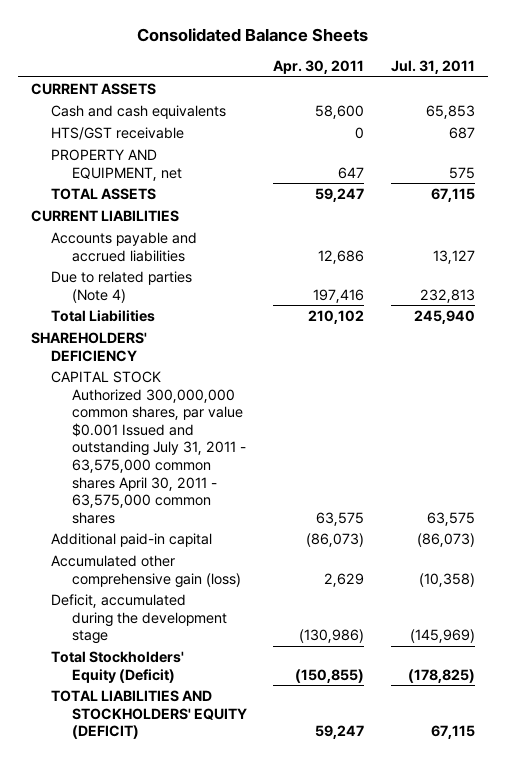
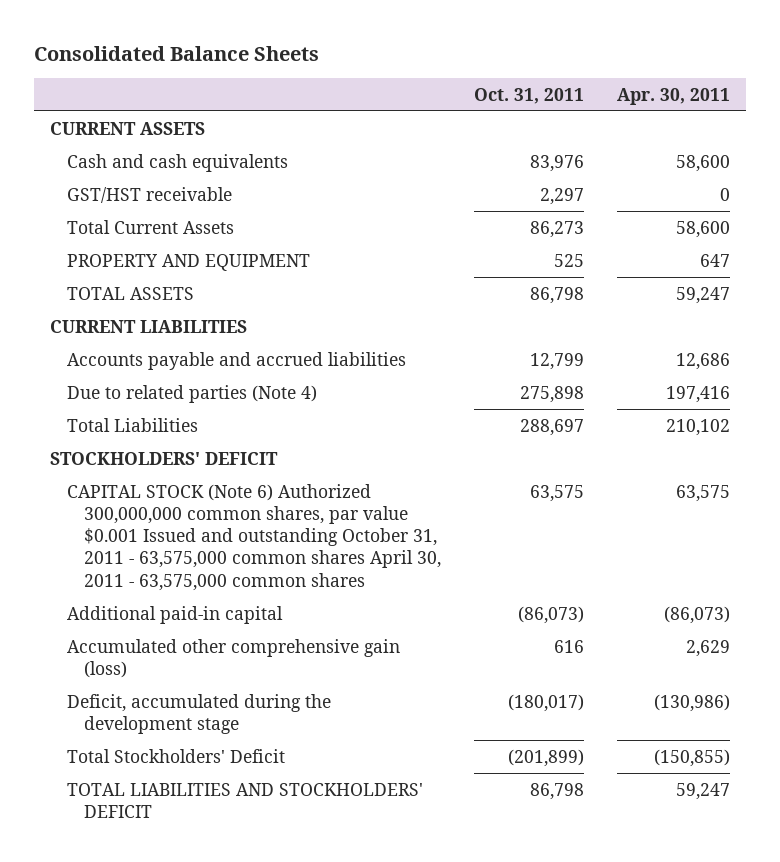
[390,60,475,75] Jul. 31, 2011 -> none
none -> [474,87,585,104] Oct. 31, 2011
[51,127,185,141] HTS/GST receivable -> [67,186,233,203] GST/HST receivable
none -> [67,219,235,234] Total Current Assets
[51,149,182,181] PROPERTY AND EQUIPMENT, net -> [67,253,311,271] PROPERTY AND EQUIPMENT
[31,332,148,362] SHAREHOLDERS' DEFICIENCY -> [50,451,279,465] STOCKHOLDERS' DEFICIT
[51,371,246,524] CAPITAL STOCK Authorized 300,000,000 common shares, par value $0.001 Issued and outstanding July 31, 2011 - 63,575,000 common shares April 30, 2011 - 63,575,000 common shares -> [67,483,442,591] CAPITAL STOCK (Note 6) Authorized 300,000,000 common shares, par value $0.001 Issued and outstanding October 31, 2011 - 63,575,000 common shares April 30, 2011 - 63,575,000 common shares
[51,651,185,683] Total Stockholders' Equity (Deficit) -> [67,748,286,763] Total Stockholders' Deficit
[51,690,247,740] TOTAL LIABILITIES AND STOCKHOLDERS' EQUITY (DEFICIT) -> [67,782,424,818] TOTAL LIABILITIES AND STOCKHOLDERS' DEFICIT

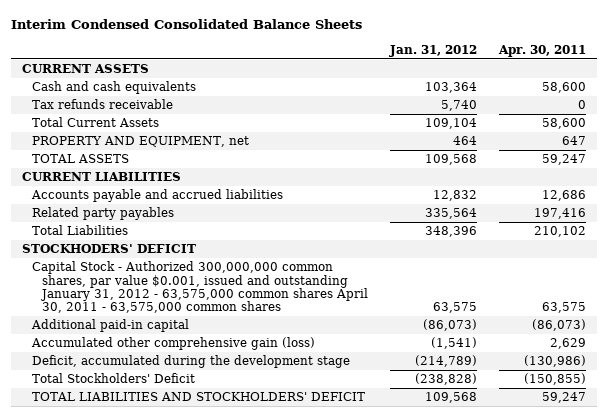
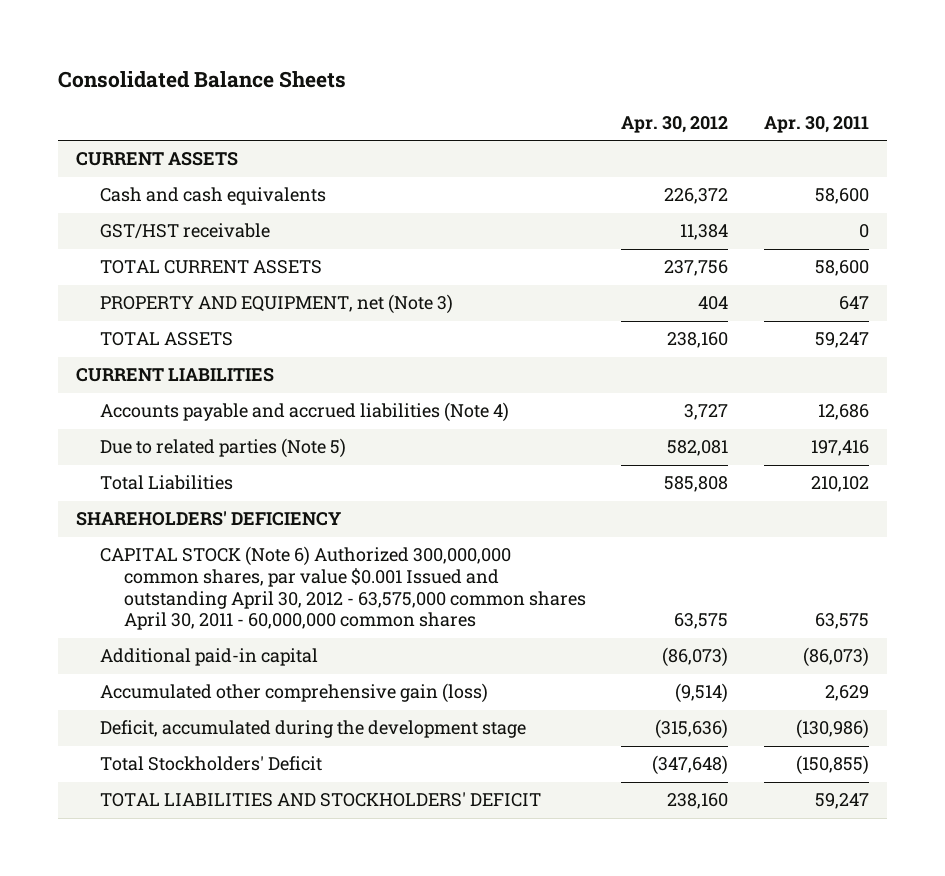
[11,18,363,29] Interim Condensed Consolidated Balance Sheets -> [58,70,347,88] Consolidated Balance Sheets
[388,44,477,57] Jan. 31, 2012 -> none
none -> [621,116,729,134] Apr. 30, 2012
[32,99,174,110] Tax refunds receivable -> [100,223,271,240] GST/HST receivable
[32,117,160,128] Total Current Assets -> [100,260,323,275] TOTAL CURRENT ASSETS
[32,136,250,148] PROPERTY AND EQUIPMENT, net -> [100,294,454,315] PROPERTY AND EQUIPMENT, net (Note 3)
[31,189,284,203] Accounts payable and accrued liabilities -> [100,402,510,423] Accounts payable and accrued liabilities (Note 4)
[32,207,175,221] Related party payables -> [100,438,347,459] Due to related parties (Note 5)
[22,244,197,254] STOCKHODERS' DEFICIT -> [76,511,342,527] SHAREHOLDERS' DEFICIENCY
[32,261,368,314] Capital Stock - Authorized 300,000,000 common shares, par value $0.001, issued and outstanding January 31, 2012 - 63,575,000 common shares April 30, 2011 - 63,575,000 common shares -> [100,546,586,631] CAPITAL STOCK (Note 6) Authorized 300,000,000 common shares, par value $0.001 Issued and outstanding April 30, 2012 - 63,575,000 common shares April 30, 2011 - 60,000,000 common shares

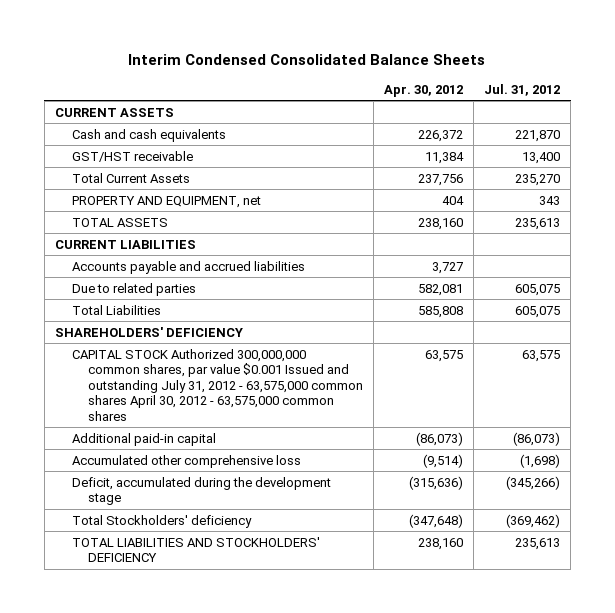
[58,70,347,88] Consolidated Balance Sheets -> [128,53,486,65] Interim Condensed Consolidated Balance Sheets
[763,116,869,134] Apr. 30, 2011 -> none
none -> [484,83,561,96] Jul. 31, 2012
[100,260,323,275] TOTAL CURRENT ASSETS -> [71,172,190,183] Total Current Assets
[100,294,454,315] PROPERTY AND EQUIPMENT, net (Note 3) -> [71,195,261,208] PROPERTY AND EQUIPMENT, net
[100,402,510,423] Accounts payable and accrued liabilities (Note 4) -> [71,260,305,274] Accounts payable and accrued liabilities
[100,438,347,459] Due to related parties (Note 5) -> [71,282,196,296] Due to related parties
[100,546,586,631] CAPITAL STOCK (Note 6) Authorized 300,000,000 common shares, par value $0.001 Issued and outstanding April 30, 2012 - 63,575,000 common shares April 30, 2011 - 60,000,000 common shares -> [71,348,364,421] CAPITAL STOCK Authorized 300,000,000 common shares, par value $0.001 Issued and outstanding July 31, 2012 - 63,575,000 common shares April 30, 2012 - 63,575,000 common shares
[100,683,489,704] Accumulated other comprehensive gain (loss) -> [71,454,301,468] Accumulated other comprehensive loss
[100,756,323,772] Total Stockholders' Deficit -> [71,514,252,528] Total Stockholders' deficiency
[100,792,542,808] TOTAL LIABILITIES AND STOCKHOLDERS' DEFICIT -> [71,536,320,563] TOTAL LIABILITIES AND STOCKHOLDERS' DEFICIENCY

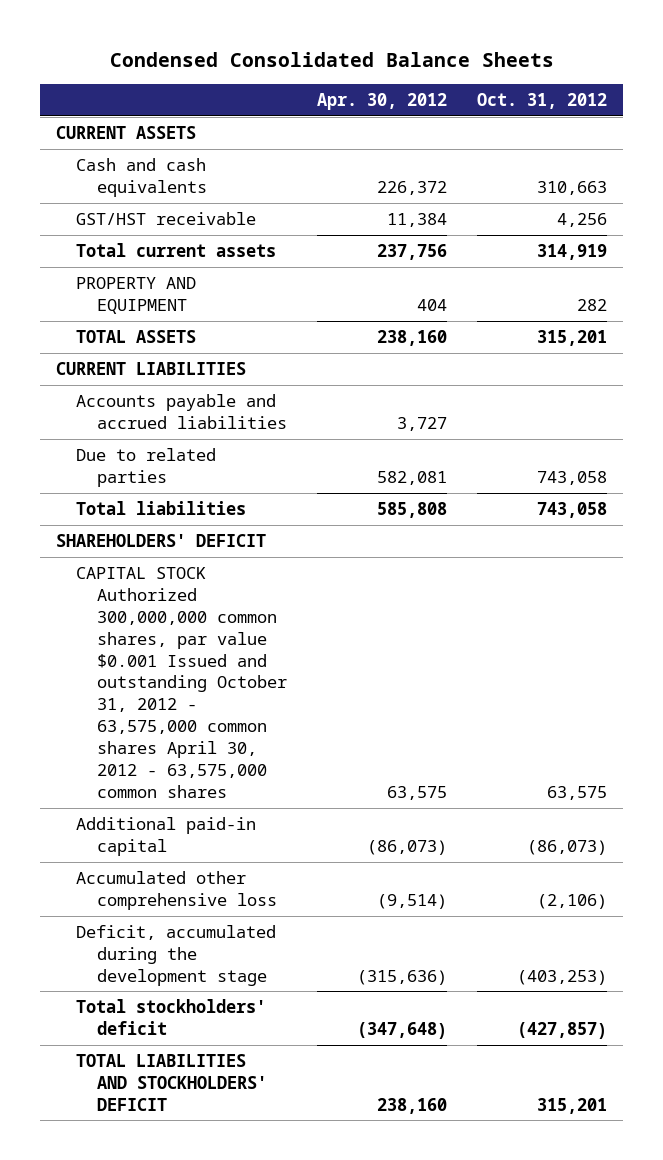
[128,53,486,65] Interim Condensed Consolidated Balance Sheets -> [109,51,554,67] Condensed Consolidated Balance Sheets
[484,83,561,96] Jul. 31, 2012 -> none
none -> [477,92,608,109] Oct. 31, 2012
[71,172,190,183] Total Current Assets -> [76,242,277,257] Total current assets
[71,195,261,208] PROPERTY AND EQUIPMENT, net -> [76,276,197,314] PROPERTY AND EQUIPMENT
[71,304,161,315] Total Liabilities -> [76,500,247,515] Total liabilities
[54,326,243,337] SHAREHOLDERS' DEFICIENCY -> [55,533,266,547] SHAREHOLDERS' DEFICIT
[71,348,364,421] CAPITAL STOCK Authorized 300,000,000 common shares, par value $0.001 Issued and outstanding July 31, 2012 - 63,575,000 common shares April 30, 2012 - 63,575,000 common shares -> [76,566,287,798] CAPITAL STOCK Authorized 300,000,000 common shares, par value $0.001 Issued and outstanding October 31, 2012 - 63,575,000 common shares April 30, 2012 - 63,575,000 common shares
[71,514,252,528] Total Stockholders' deficiency -> [76,998,267,1035] Total stockholders' deficit
[71,536,320,563] TOTAL LIABILITIES AND STOCKHOLDERS' DEFICIENCY -> [76,1053,267,1111] TOTAL LIABILITIES AND STOCKHOLDERS' DEFICIT

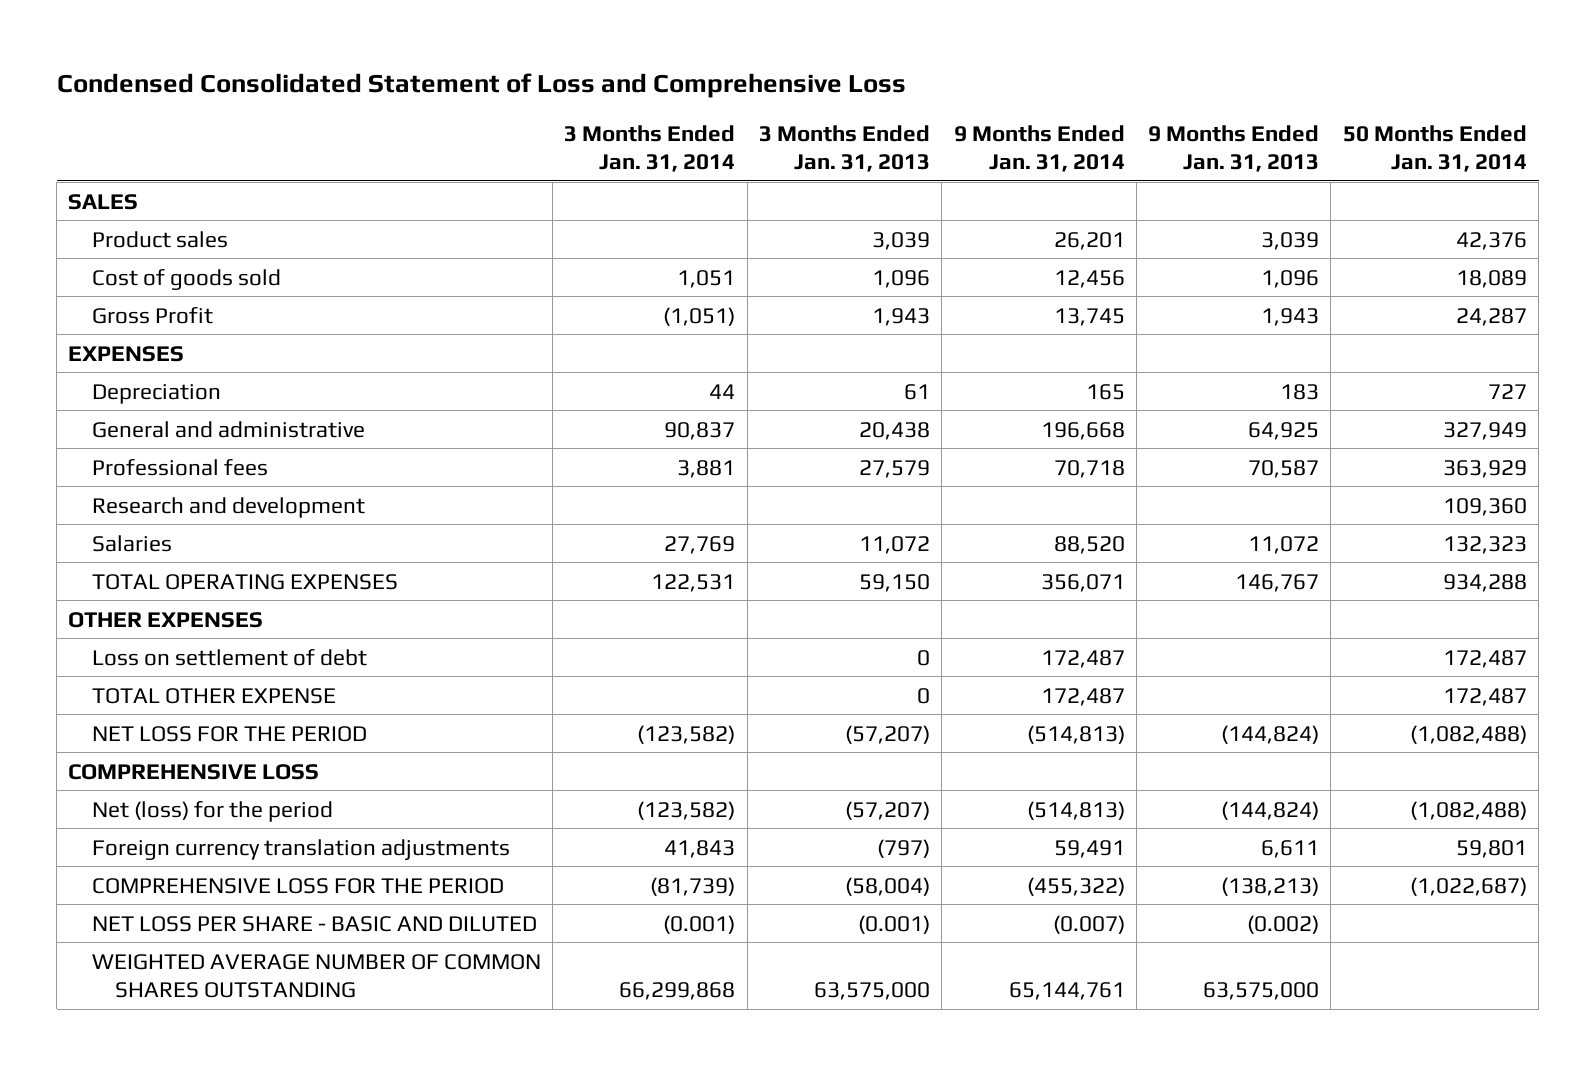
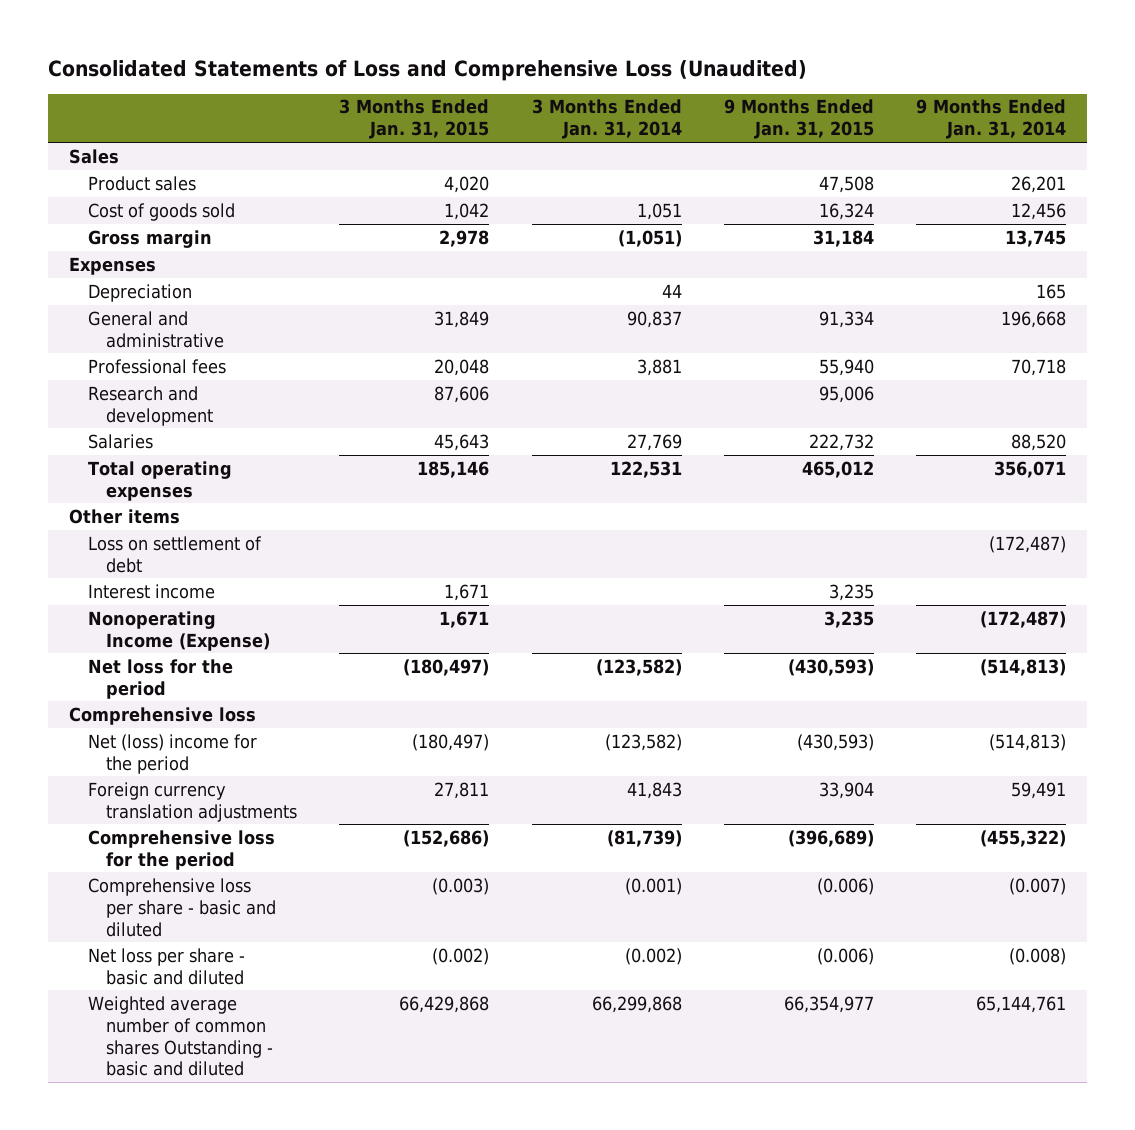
[56,72,906,98] Condensed Consolidated Statement of Loss and Comprehensive Loss -> [48,59,808,81] Consolidated Statements of Loss and Comprehensive Loss (Unaudited)
[758,124,930,173] 3 Months Ended Jan. 31, 2013 -> none
[1148,124,1320,173] 9 Months Ended Jan. 31, 2013 -> none
[1342,124,1527,173] 50 Months Ended Jan. 31, 2014 -> none
none -> [339,99,490,140] 3 Months Ended Jan. 31, 2015
none -> [723,99,874,140] 9 Months Ended Jan. 31, 2015
[68,193,139,210] SALES -> [69,148,120,164] Sales
[91,306,213,324] Gross Profit -> [87,229,212,248] Gross margin
[68,345,185,362] EXPENSES -> [69,256,157,275] Expenses
[91,573,398,590] TOTAL OPERATING EXPENSES -> [87,460,232,501] Total operating expenses
[68,611,264,628] OTHER EXPENSES -> [69,508,181,524] Other items
[1040,649,1125,668] 172,487 -> [988,535,1066,553] (172,487)
none -> [87,583,215,599] Interest income
[91,687,336,704] TOTAL OTHER EXPENSE -> [87,610,271,651] Nonoperating Income (Expense)
[1040,687,1125,706] 172,487 -> [979,610,1066,628] (172,487)
[91,725,367,742] NET LOSS FOR THE PERIOD -> [87,658,233,699] Net loss for the period
[68,763,320,780] COMPREHENSIVE LOSS -> [69,706,257,725] Comprehensive loss
[91,800,333,822] Net (loss) for the period -> [87,733,257,774] Net (loss) income for the period
[91,877,504,894] COMPREHENSIVE LOSS FOR THE PERIOD -> [87,829,275,870] Comprehensive loss for the period
none -> [87,877,277,937] Comprehensive loss per share - basic and diluted
[91,915,537,932] NET LOSS PER SHARE - BASIC AND DILUTED -> [87,947,245,985] Net loss per share - basic and diluted
[663,914,736,934] (0.001) -> [624,947,682,965] (0.002)
[1052,914,1125,934] (0.007) -> [1008,947,1066,965] (0.008)
[91,953,541,998] WEIGHTED AVERAGE NUMBER OF COMMON SHARES OUTSTANDING -> [87,995,274,1077] Weighted average number of common shares Outstanding - basic and diluted

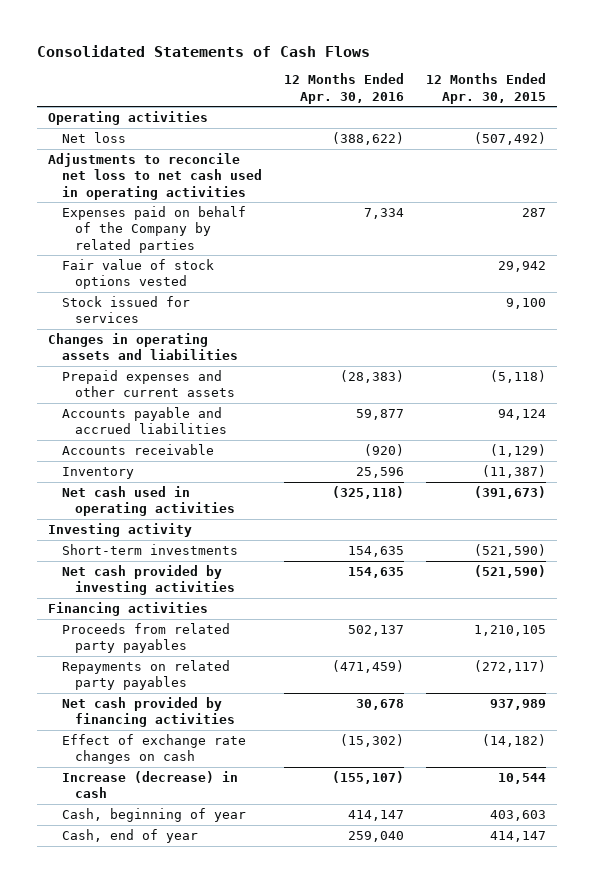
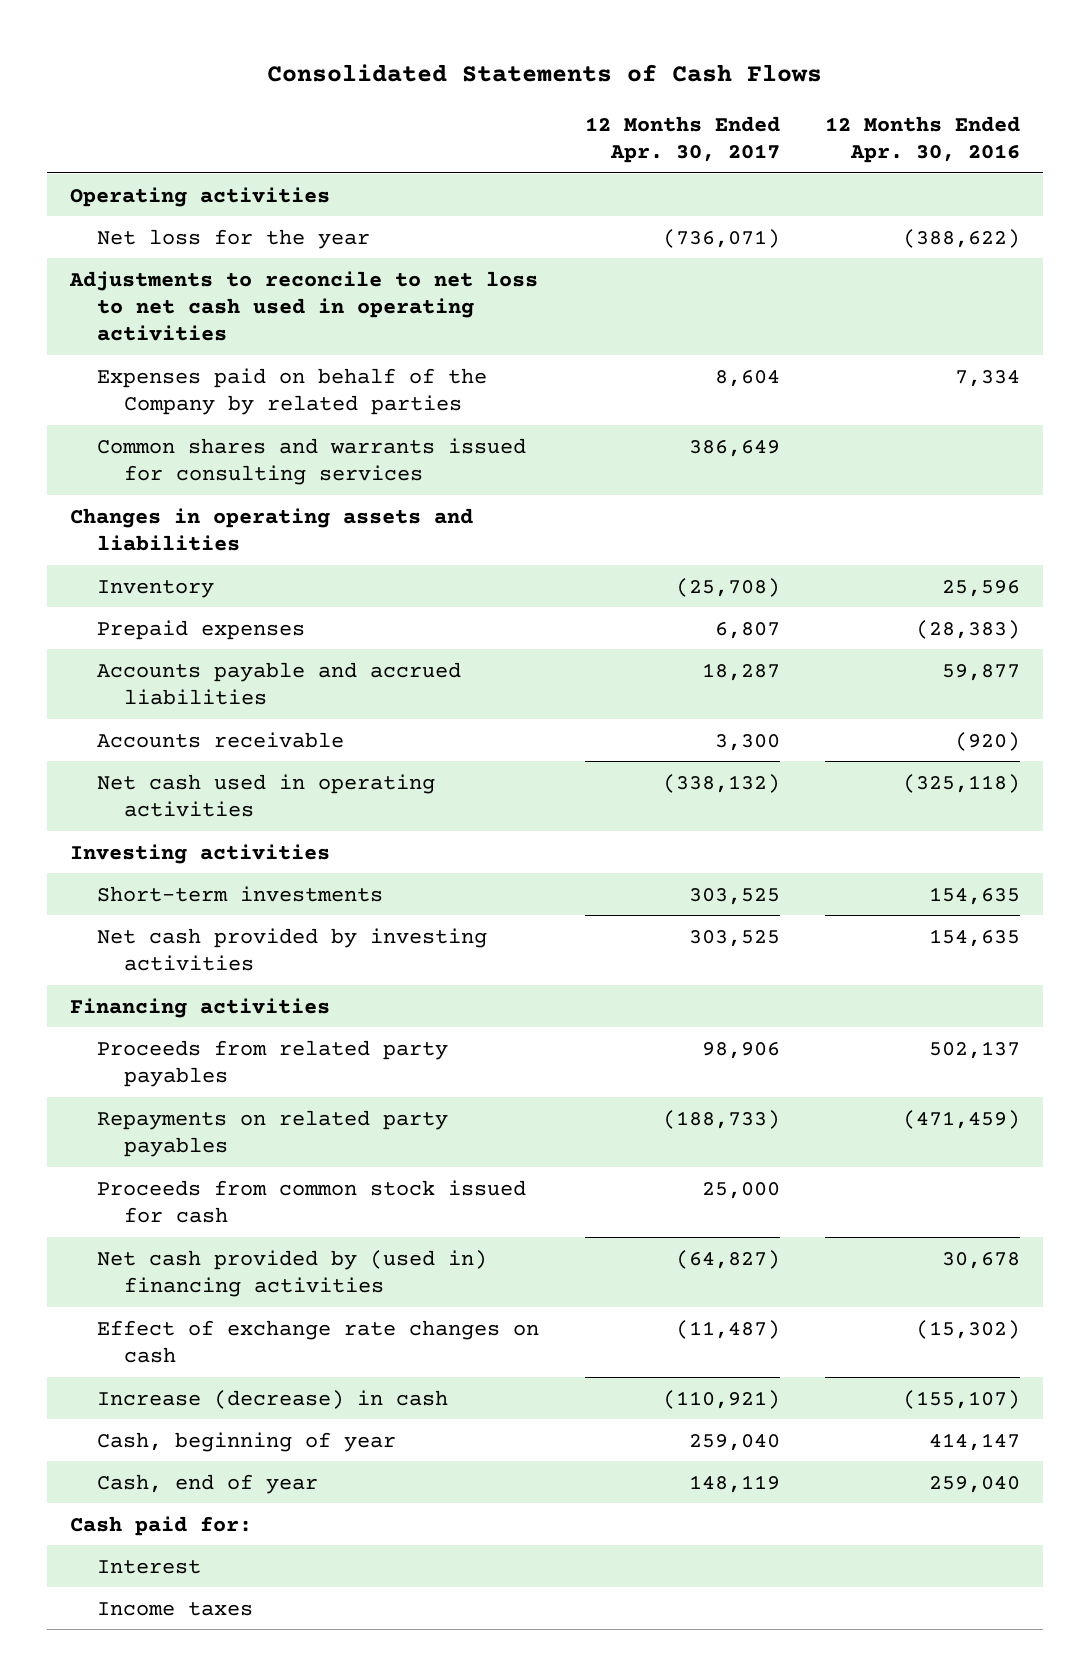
[425,73,546,104] 12 Months Ended Apr. 30, 2015 -> none
none -> [584,115,780,163] 12 Months Ended Apr. 30, 2017
[61,131,126,143] Net loss -> [96,228,370,249] Net loss for the year
[48,152,262,200] Adjustments to reconcile net loss to net cash used in operating activities -> [69,270,539,341] Adjustments to reconcile to net loss to net cash used in operating activities
[61,258,214,290] Fair value of stock options vested -> none
[61,295,190,324] Stock issued for services -> none
none -> [96,437,526,485] Common shares and warrants issued for consulting services
[61,466,134,479] Inventory -> [96,579,214,598] Inventory
[61,369,236,398] Prepaid expenses and other current assets -> [96,619,305,640] Prepaid expenses
[48,522,193,537] Investing activity -> [70,843,331,864] Investing activities
none -> [96,1179,526,1223] Proceeds from common stock issued for cash
[61,696,236,728] Net cash provided by financing activities -> [96,1249,487,1297] Net cash provided by (used in) financing activities
none -> [70,1515,253,1536] Cash paid for:
none -> [96,1559,201,1574] Interest
none -> [96,1601,253,1616] Income taxes

